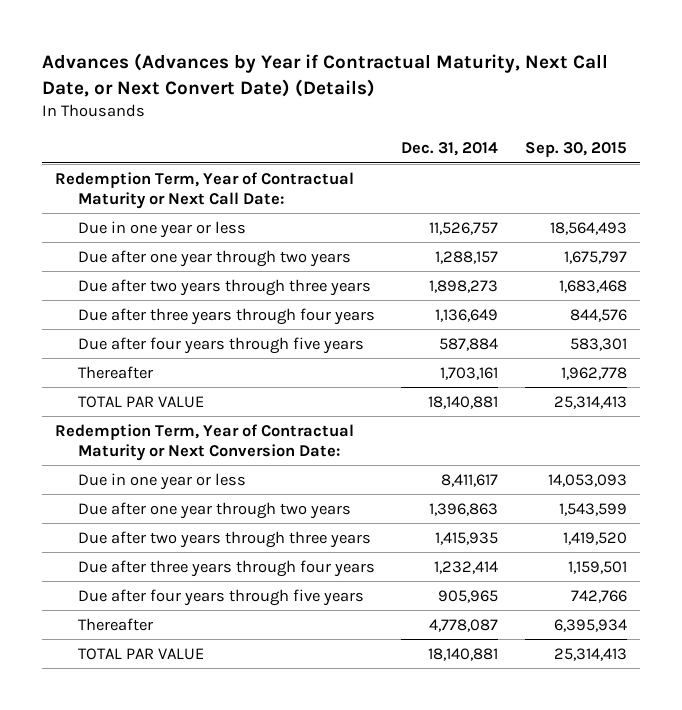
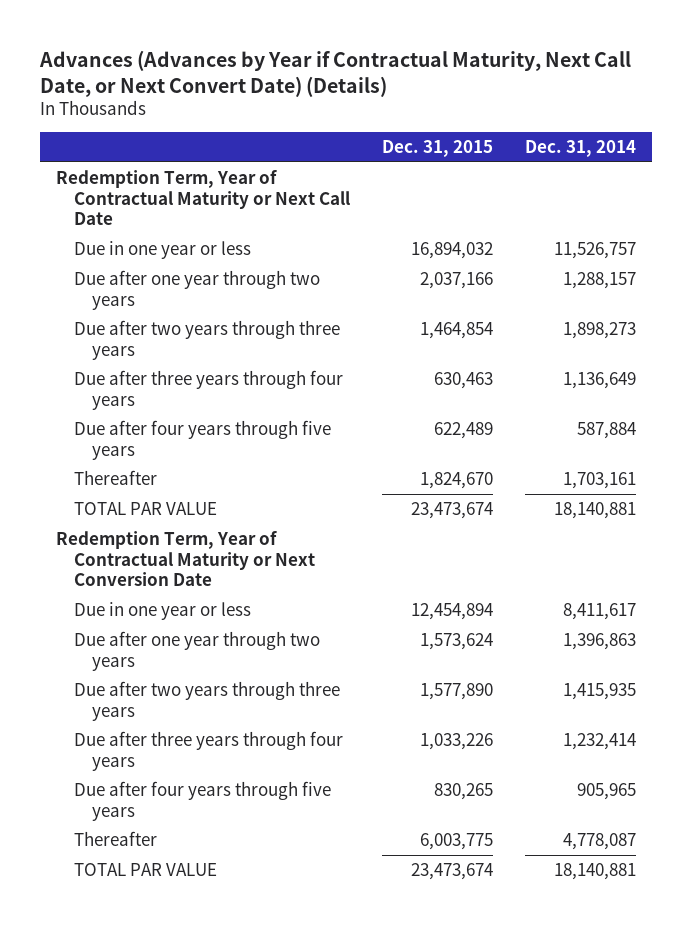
[524,142,627,158] Sep. 30, 2015 -> none
none -> [382,140,494,158] Dec. 31, 2015
[55,171,355,209] Redemption Term, Year of Contractual Maturity or Next Call Date: -> [56,169,351,226] Redemption Term, Year of Contractual Maturity or Next Call Date
[55,423,355,461] Redemption Term, Year of Contractual Maturity or Next Conversion Date: -> [56,530,316,587] Redemption Term, Year of Contractual Maturity or Next Conversion Date

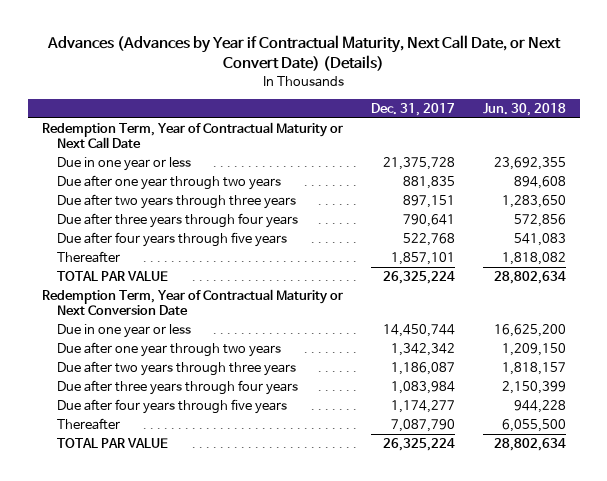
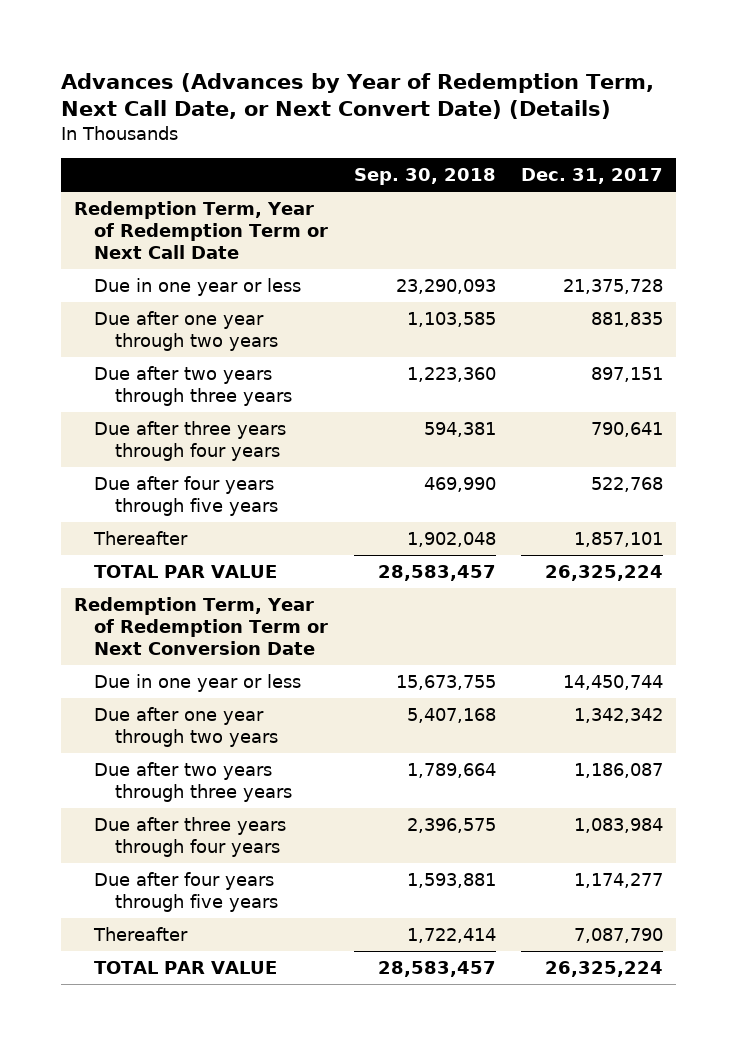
[46,35,561,72] Advances (Advances by Year if Contractual Maturity, Next Call Date, or Next Convert Date) (Details) -> [60,72,654,120] Advances (Advances by Year of Redemption Term, Next Call Date, or Next Convert Date) (Details)
[482,102,566,116] Jun. 30, 2018 -> none
none -> [353,168,496,186] Sep. 30, 2018
[41,122,343,149] Redemption Term, Year of Contractual Maturity or Next Call Date -> [73,201,329,259] Redemption Term, Year of Redemption Term or Next Call Date
[41,289,343,316] Redemption Term, Year of Contractual Maturity or Next Conversion Date -> [73,597,329,655] Redemption Term, Year of Redemption Term or Next Conversion Date

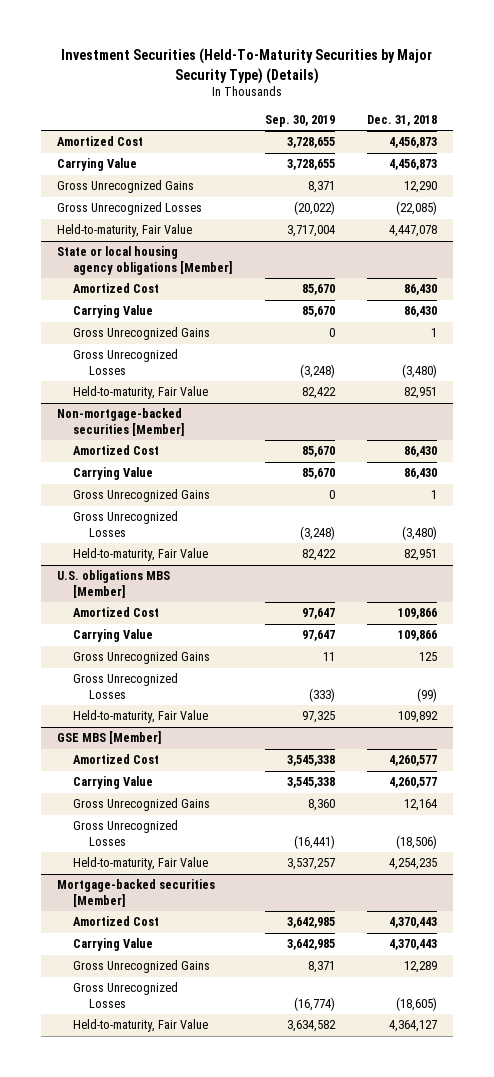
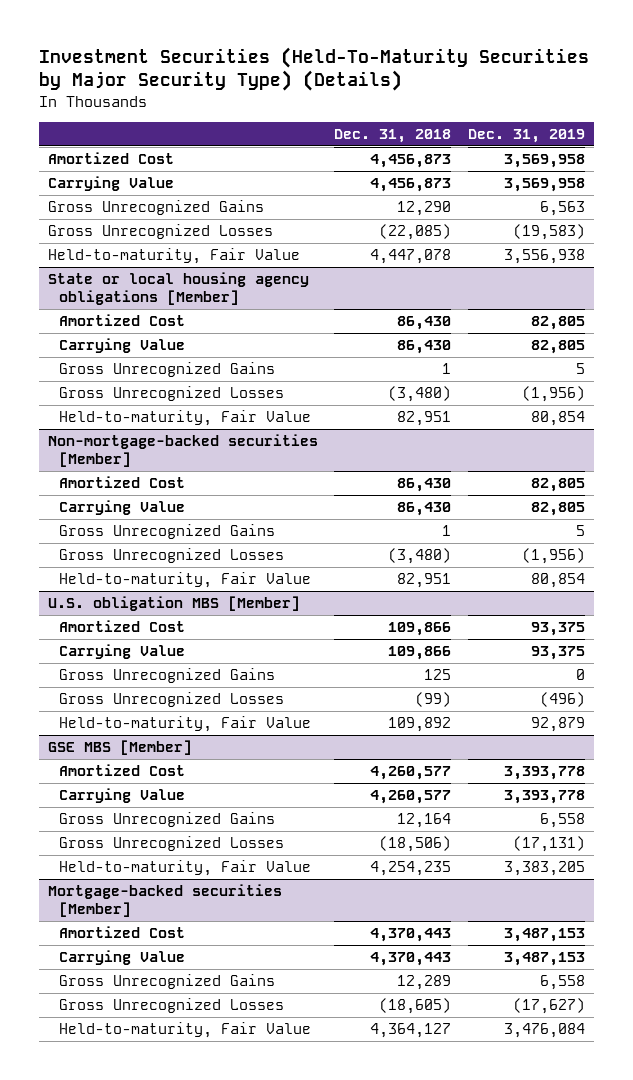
[264,114,335,127] Sep. 30, 2019 -> none
none -> [468,129,586,144] Dec. 31, 2019
[57,570,171,598] U.S. obligations MBS [Member] -> [47,596,300,612] U.S. obligation MBS [Member]

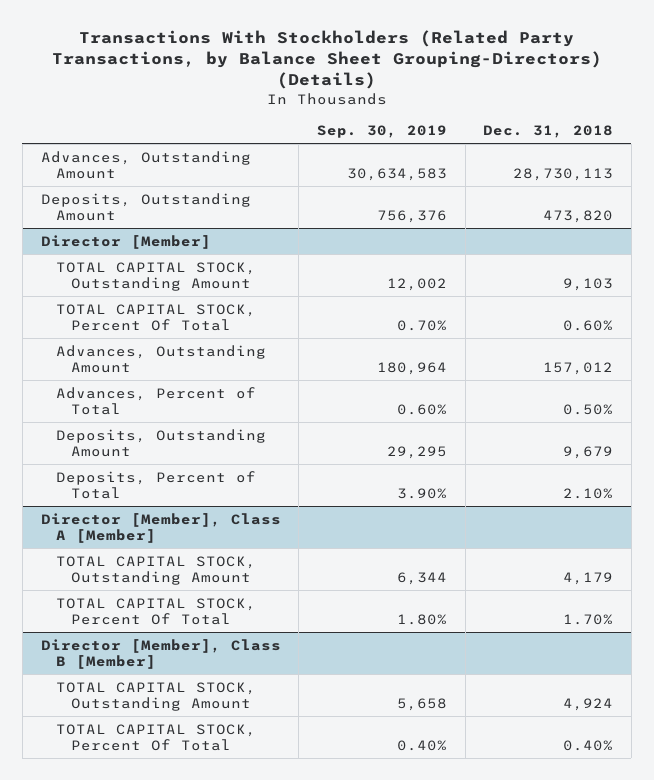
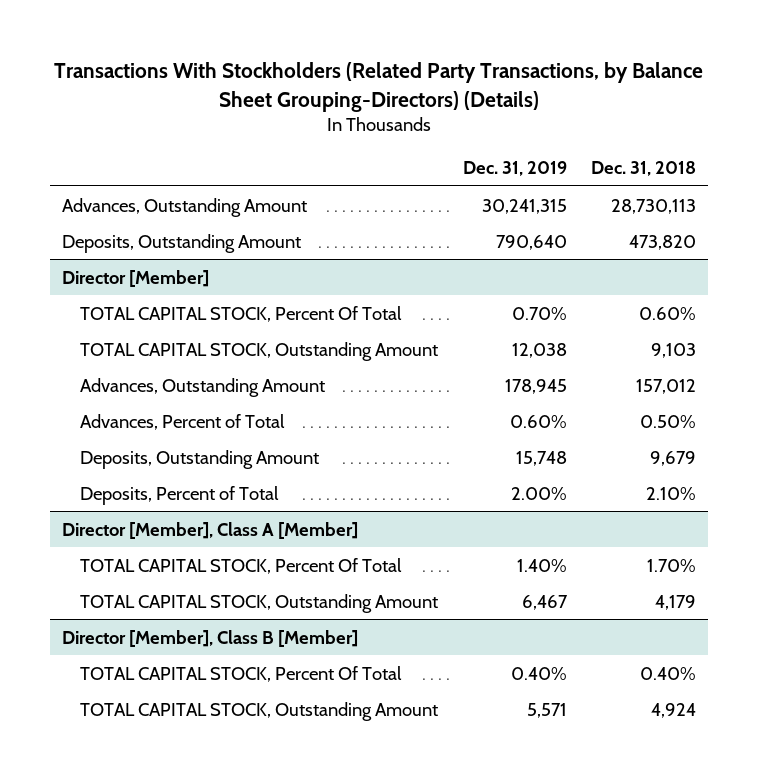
[316,125,447,139] Sep. 30, 2019 -> none
none -> [462,161,567,177] Dec. 31, 2019
[55,261,256,291] TOTAL CAPITAL STOCK, Outstanding Amount -> [80,341,439,361] TOTAL CAPITAL STOCK, Outstanding Amount
[55,555,256,585] TOTAL CAPITAL STOCK, Outstanding Amount -> [80,593,439,613] TOTAL CAPITAL STOCK, Outstanding Amount
[55,681,256,711] TOTAL CAPITAL STOCK, Outstanding Amount -> [80,701,439,721] TOTAL CAPITAL STOCK, Outstanding Amount

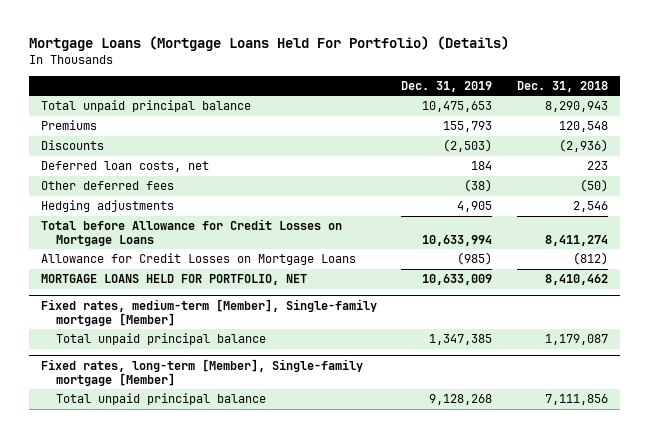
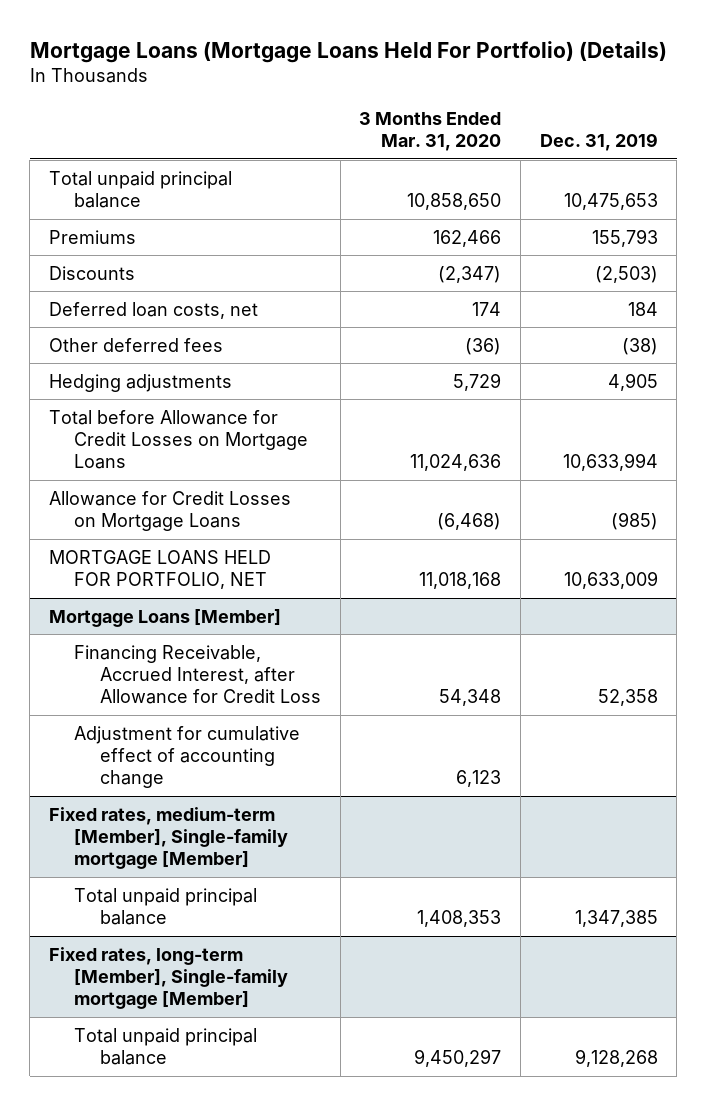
[516,80,608,92] Dec. 31, 2018 -> none
none -> [359,111,502,152] 3 Months Ended Mar. 31, 2020
none -> [48,608,281,627] Mortgage Loans [Member]
none -> [74,644,322,705] Financing Receivable, Accrued Interest, after Allowance for Credit Loss
none -> [74,725,301,789] Adjustment for cumulative effect of accounting change

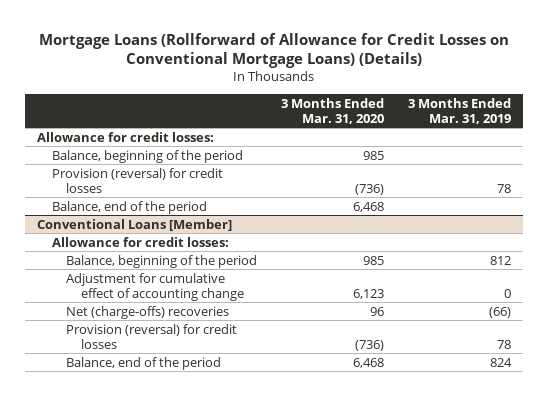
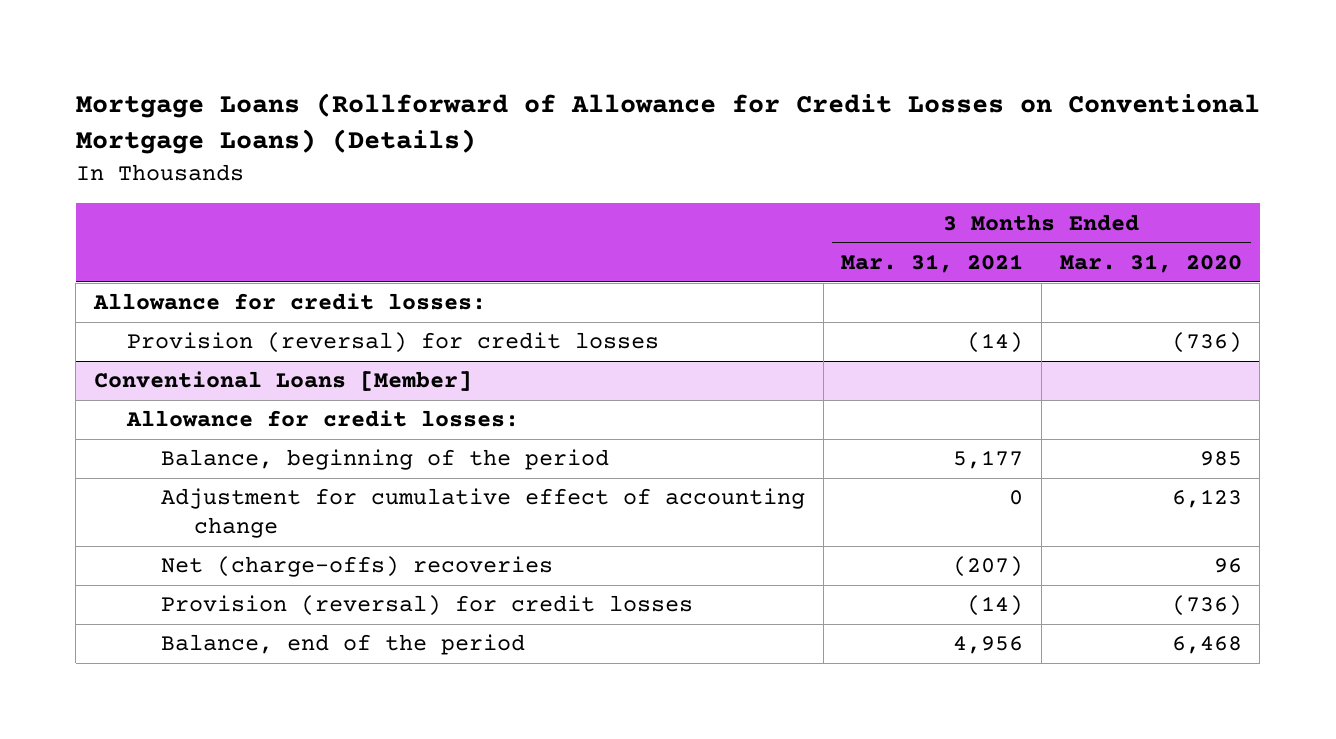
[408,97,512,124] 3 Months Ended Mar. 31, 2019 -> none
none -> [841,254,1024,274] Mar. 31, 2021
[51,149,243,163] Balance, beginning of the period -> none
[51,200,207,214] Balance, end of the period -> none

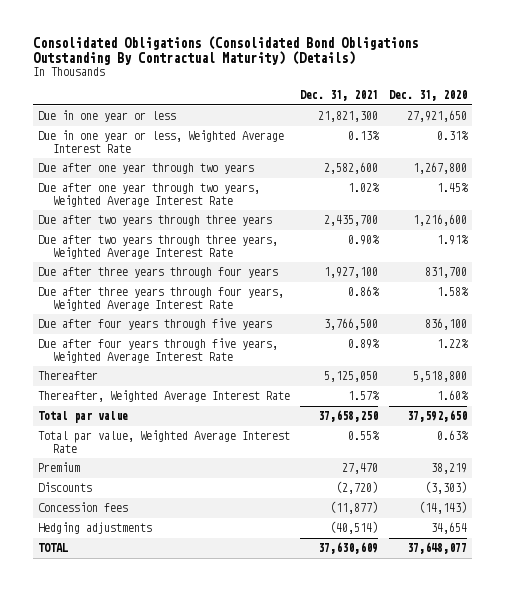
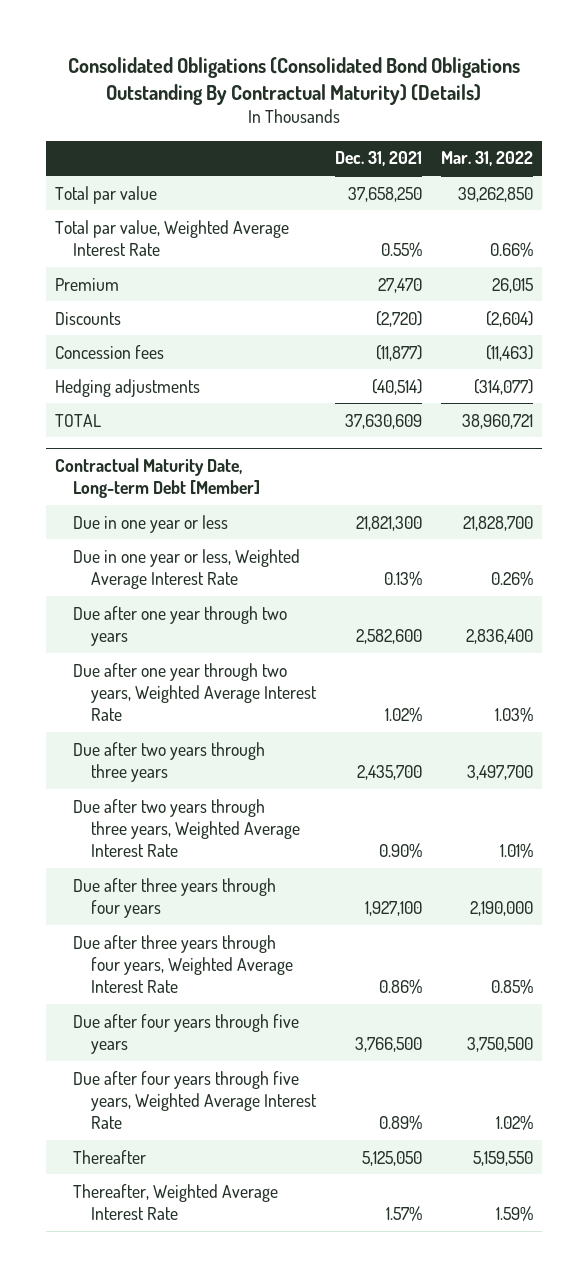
[388,90,467,102] Dec. 31, 2020 -> none
none -> [441,151,534,167] Mar. 31, 2022
[38,411,129,424] Total par value -> [55,185,158,204] Total par value
[38,430,291,453] Total par value, Weighted Average Interest Rate -> [55,219,290,256] Total par value, Weighted Average Interest Rate
[38,462,81,473] Premium -> [55,277,120,291] Premium
[38,482,93,493] Discounts -> [55,311,122,325] Discounts
[38,502,129,513] Concession fees -> [55,344,165,359] Concession fees
[38,522,153,535] Hedging adjustments -> [55,378,201,397] Hedging adjustments
[38,543,69,553] TOTAL -> [55,413,102,427] TOTAL
none -> [55,457,261,498] Contractual Maturity Date, Long-term Debt [Member]

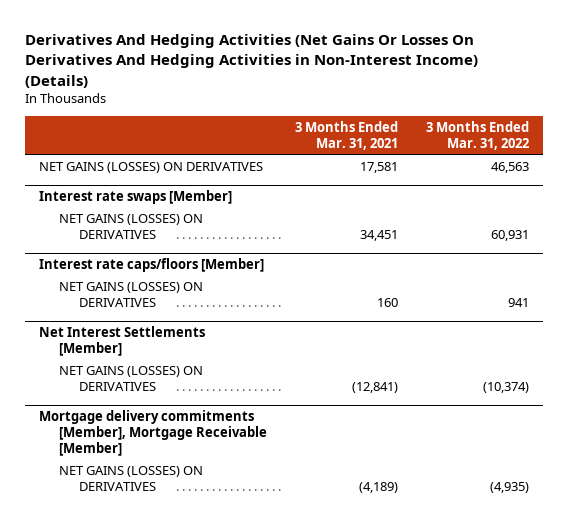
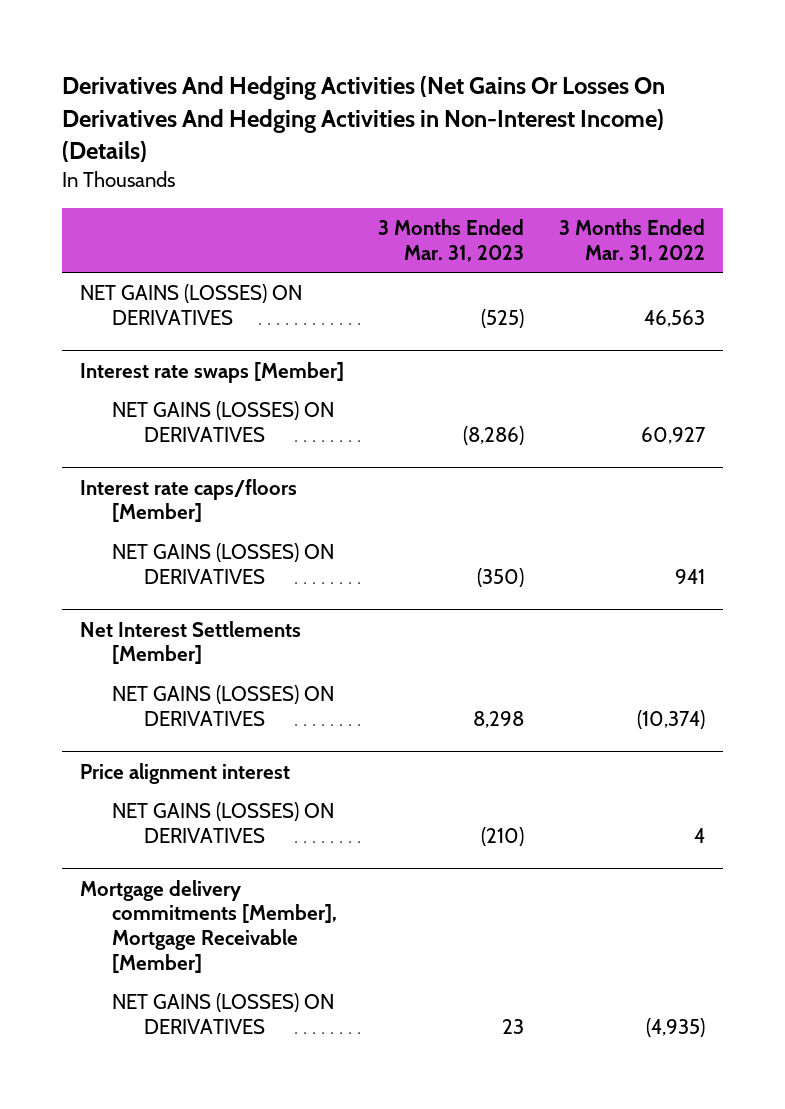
[294,120,398,150] 3 Months Ended Mar. 31, 2021 -> none
none -> [378,218,525,262] 3 Months Ended Mar. 31, 2023
[490,229,529,241] 60,931 -> [641,426,707,444] 60,927
none -> [79,762,290,784] Price alignment interest
none -> [111,802,334,843] NET GAINS (LOSSES) ON DERIVATIVES

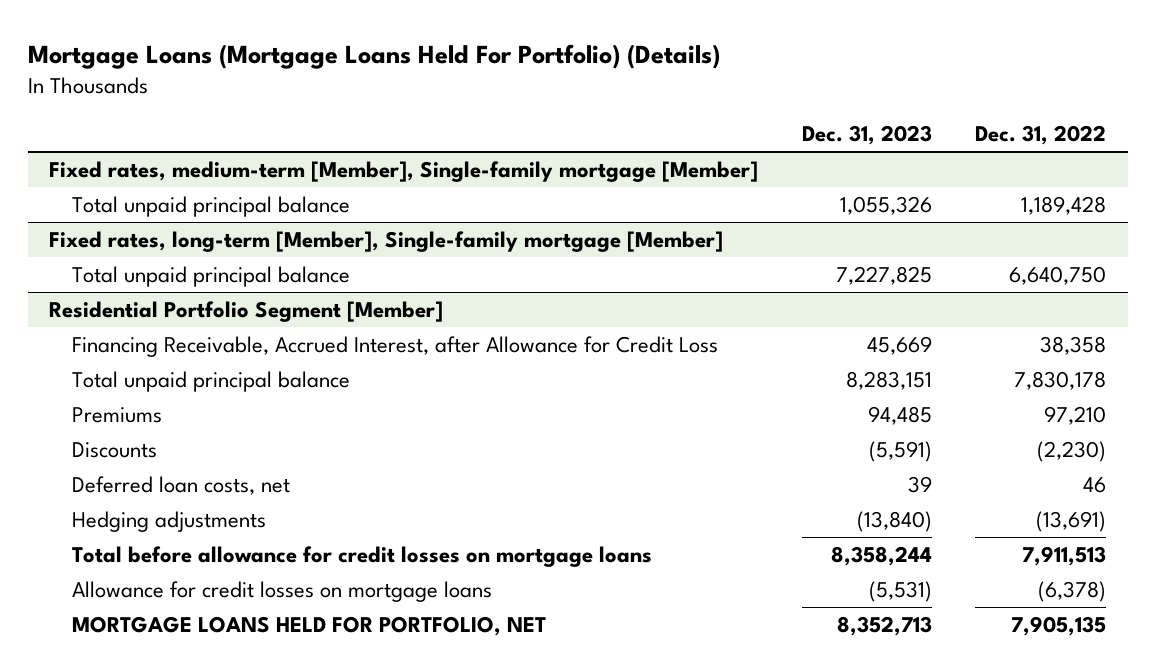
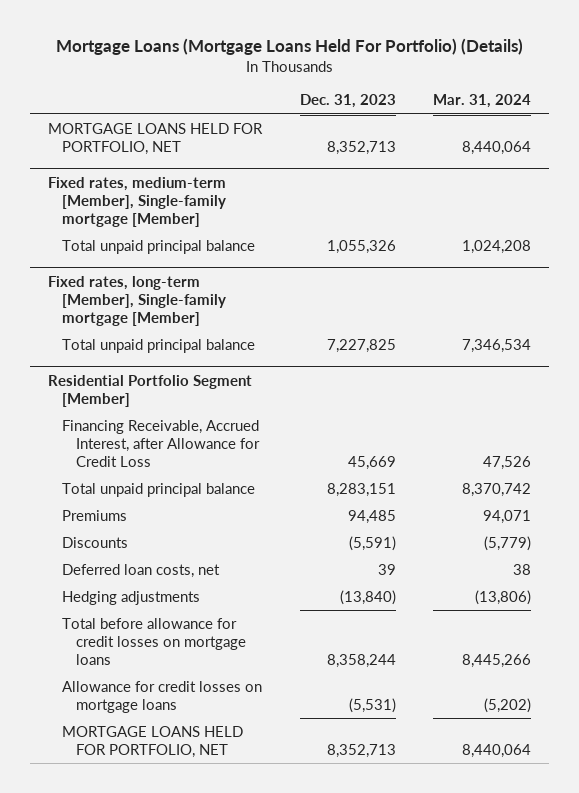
[975,125,1107,146] Dec. 31, 2022 -> none
none -> [432,94,531,109] Mar. 31, 2024
none -> [48,122,264,155] MORTGAGE LOANS HELD FOR PORTFOLIO, NET

